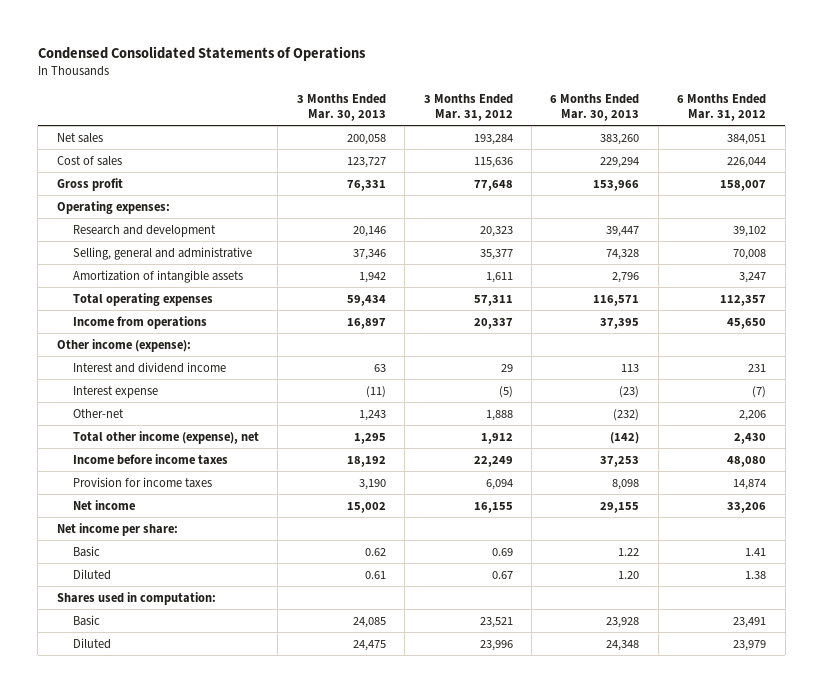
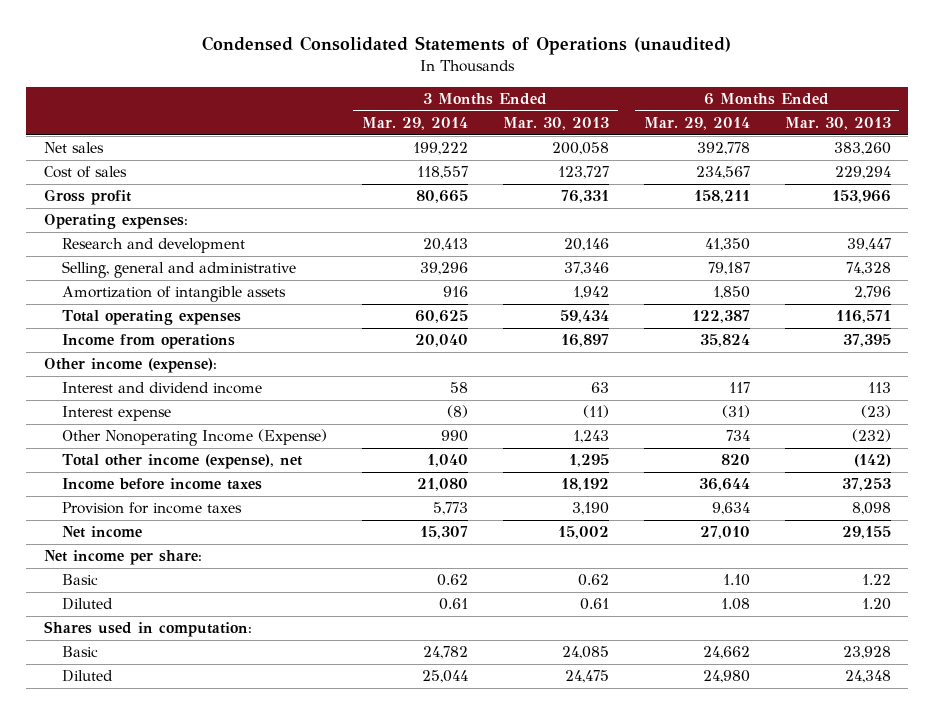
[37,45,366,61] Condensed Consolidated Statements of Operations -> [202,36,732,56] Condensed Consolidated Statements of Operations (unaudited)
[423,94,513,121] 3 Months Ended Mar. 31, 2012 -> none
[677,94,767,121] 6 Months Ended Mar. 31, 2012 -> none
none -> [362,117,469,131] Mar. 29, 2014
none -> [643,117,750,131] Mar. 29, 2014
[72,408,124,418] Other-net -> [62,429,328,447] Other Nonoperating Income (Expense)

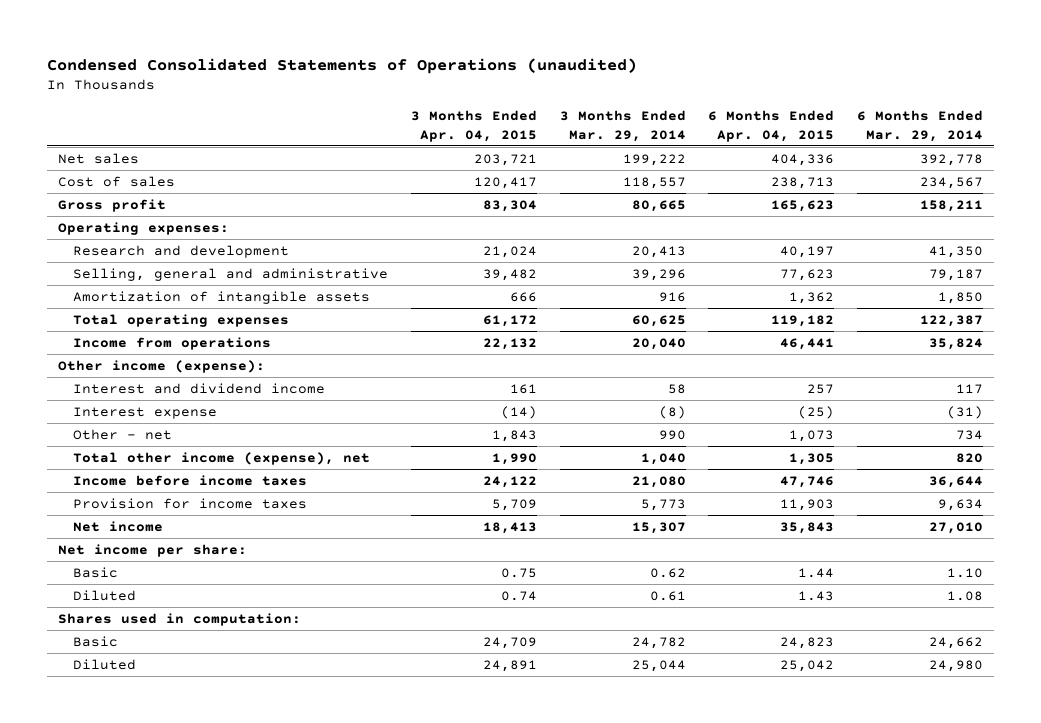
[502,117,609,131] Mar. 30, 2013 -> none
[784,117,891,131] Mar. 30, 2013 -> none
none -> [411,109,538,142] 3 Months Ended Apr. 04, 2015
none -> [708,109,835,142] 6 Months Ended Apr. 04, 2015
[62,429,328,447] Other Nonoperating Income (Expense) -> [73,428,173,440] Other - net

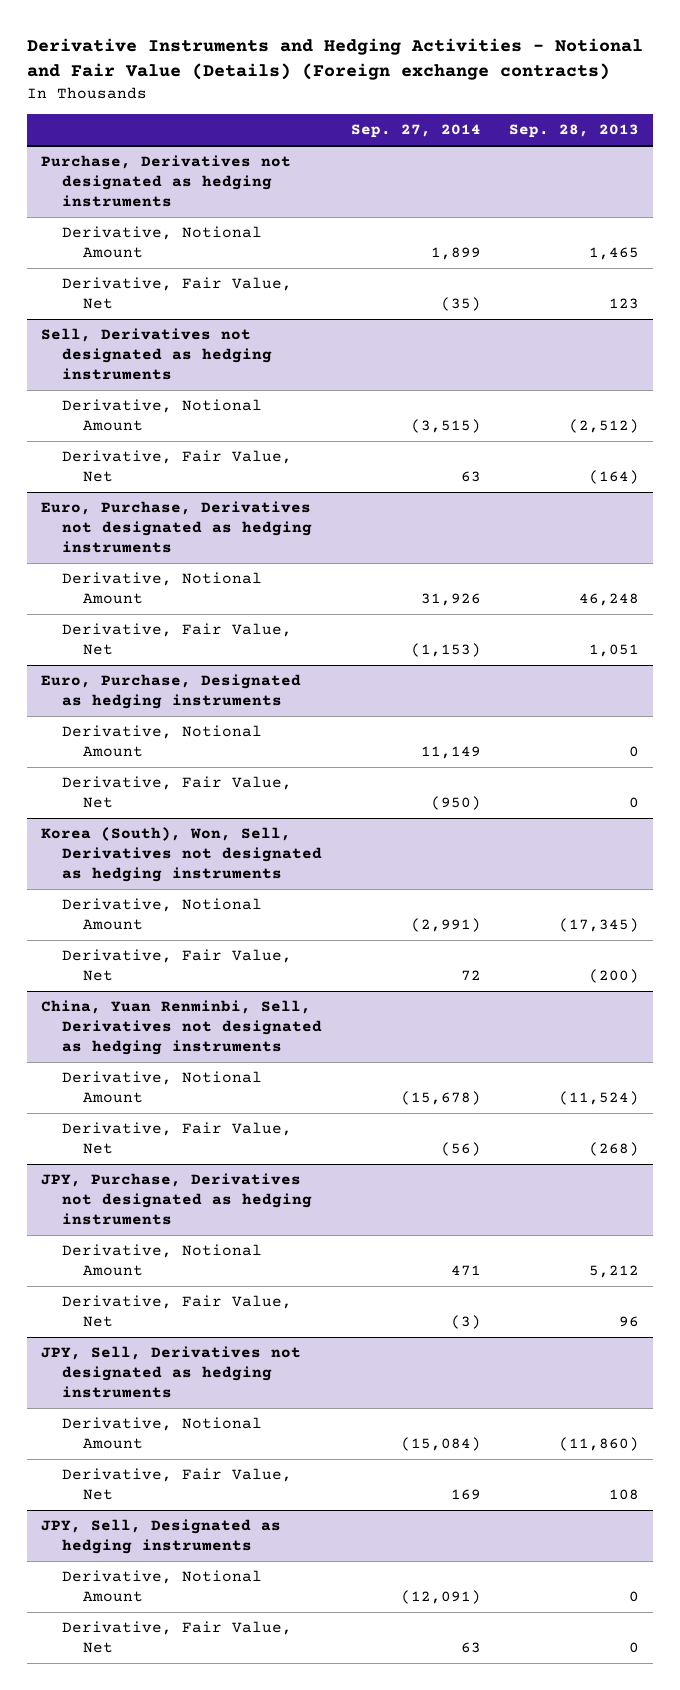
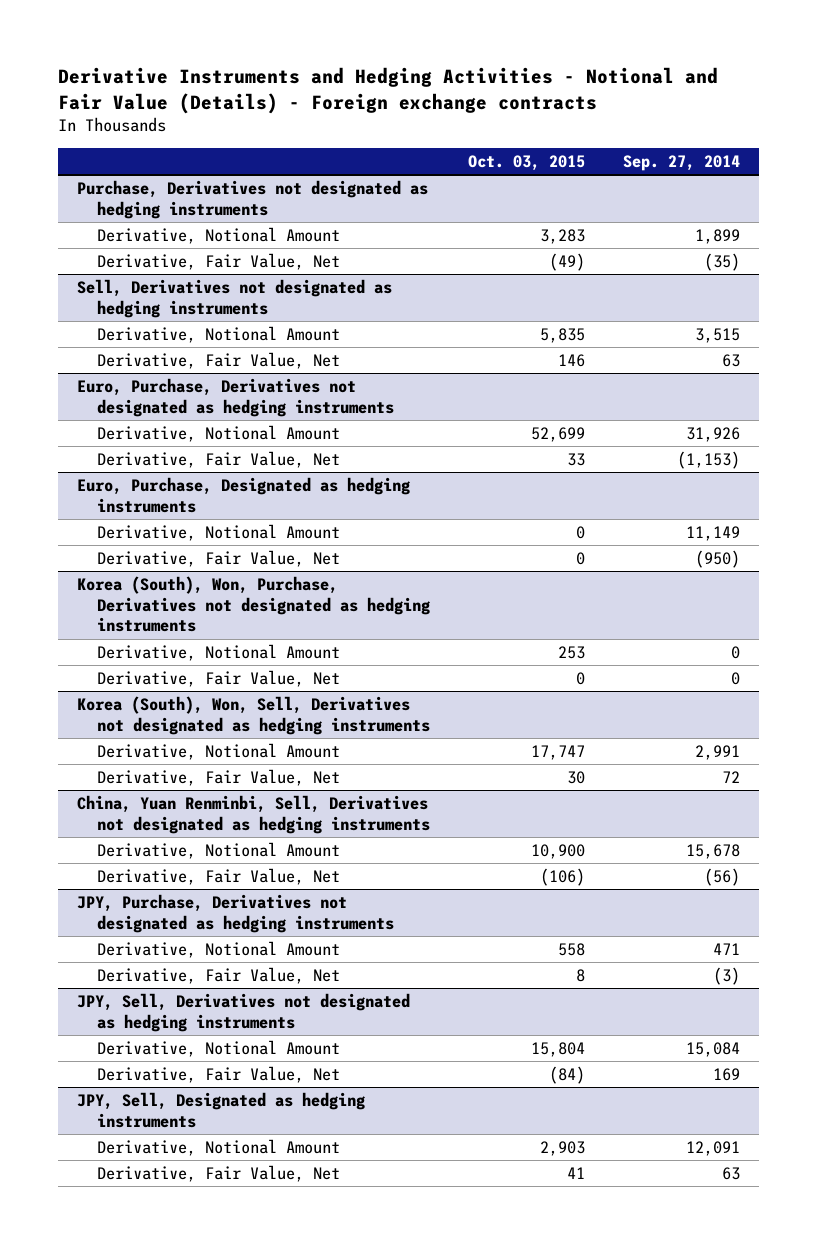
[26,38,643,81] Derivative Instruments and Hedging Activities - Notional and Fair Value (Details) (Foreign exchange contracts) -> [57,67,718,114] Derivative Instruments and Hedging Activities - Notional and Fair Value (Details) - Foreign exchange contracts
[509,124,640,139] Sep. 28, 2013 -> none
none -> [467,154,585,171] Oct. 03, 2015
[410,419,481,434] (3,515) -> [694,327,740,343] 3,515
none -> [76,575,430,633] Korea (South), Won, Purchase, Derivatives not designated as hedging instruments
none -> [96,643,340,661] Derivative, Notional Amount
none -> [96,669,340,687] Derivative, Fair Value, Net
[410,918,481,933] (2,991) -> [694,744,740,760] 2,991
[400,1091,481,1106] (15,678) -> [685,843,740,859] 15,678
[400,1437,481,1452] (15,084) -> [685,1041,740,1057] 15,084
[400,1590,481,1605] (12,091) -> [685,1140,740,1156] 12,091

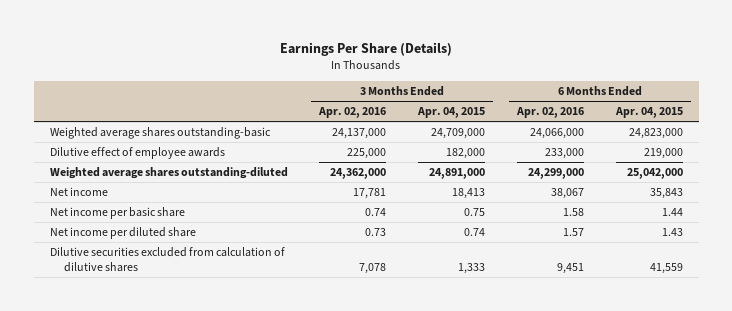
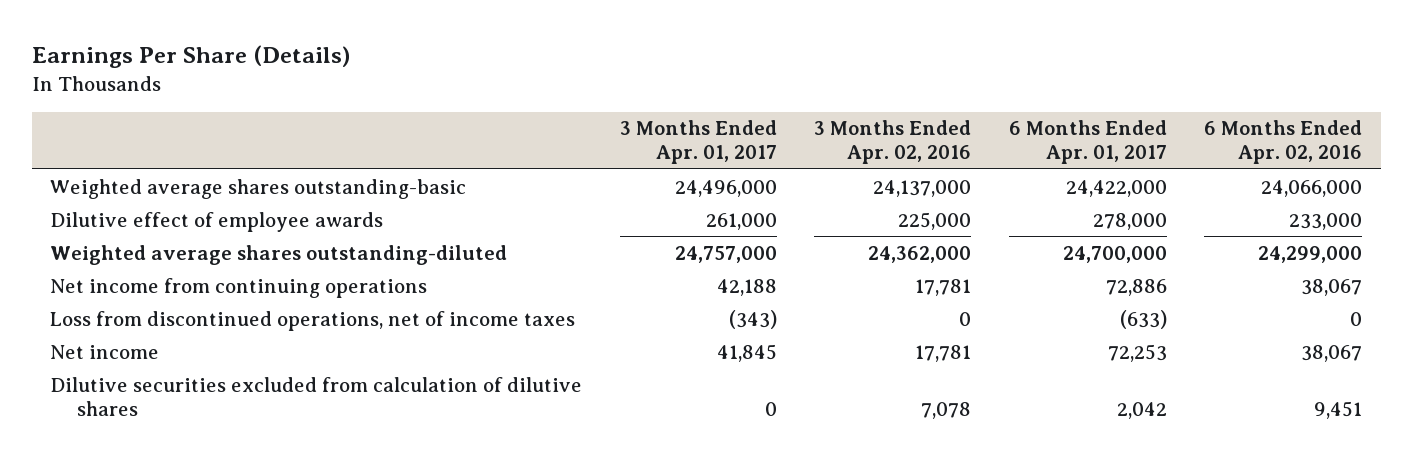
[417,107,486,119] Apr. 04, 2015 -> none
[614,107,683,119] Apr. 04, 2015 -> none
none -> [619,120,777,165] 3 Months Ended Apr. 01, 2017
none -> [1008,120,1167,165] 6 Months Ended Apr. 01, 2017
none -> [50,277,428,298] Net income from continuing operations
none -> [50,310,576,331] Loss from discontinued operations, net of income taxes
[49,207,185,220] Net income per basic share -> none
[49,227,196,240] Net income per diluted share -> none

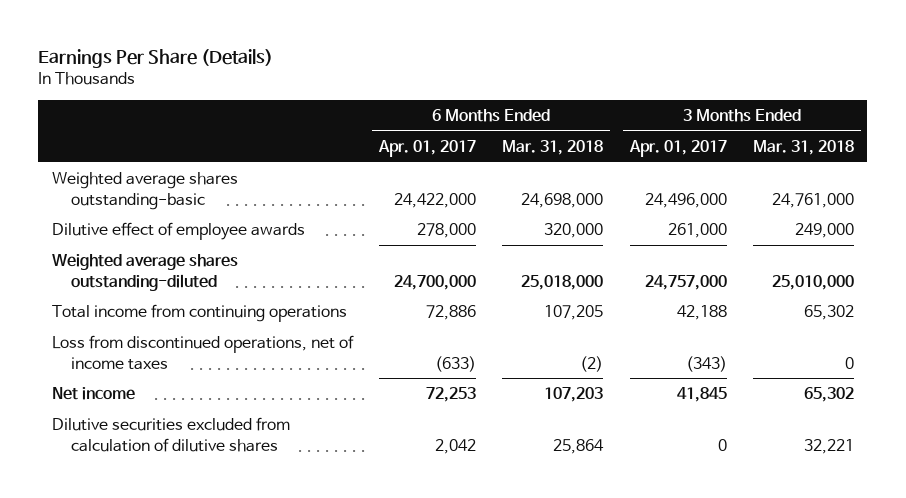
[814,120,972,165] 3 Months Ended Apr. 02, 2016 -> none
[1203,120,1362,165] 6 Months Ended Apr. 02, 2016 -> none
none -> [502,139,604,155] Mar. 31, 2018
none -> [753,139,855,155] Mar. 31, 2018
[50,277,428,298] Net income from continuing operations -> [51,304,347,323] Total income from continuing operations

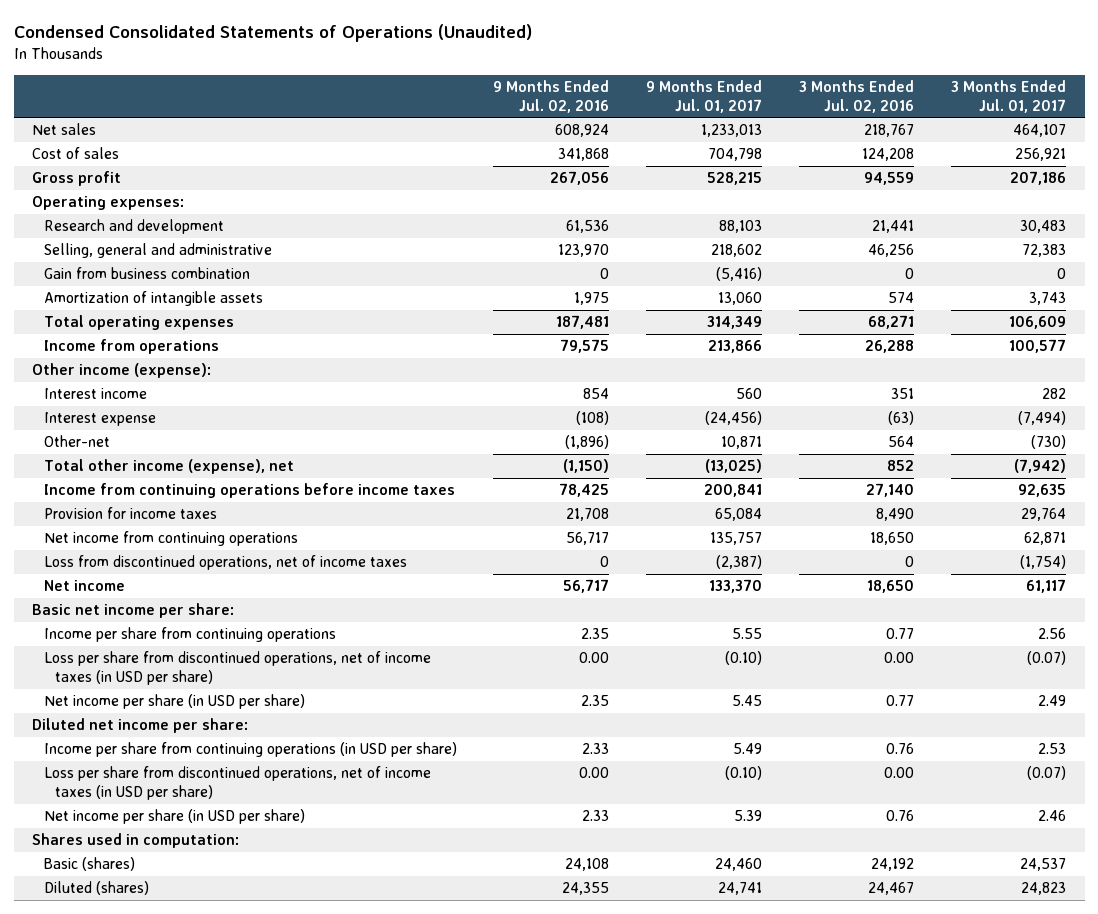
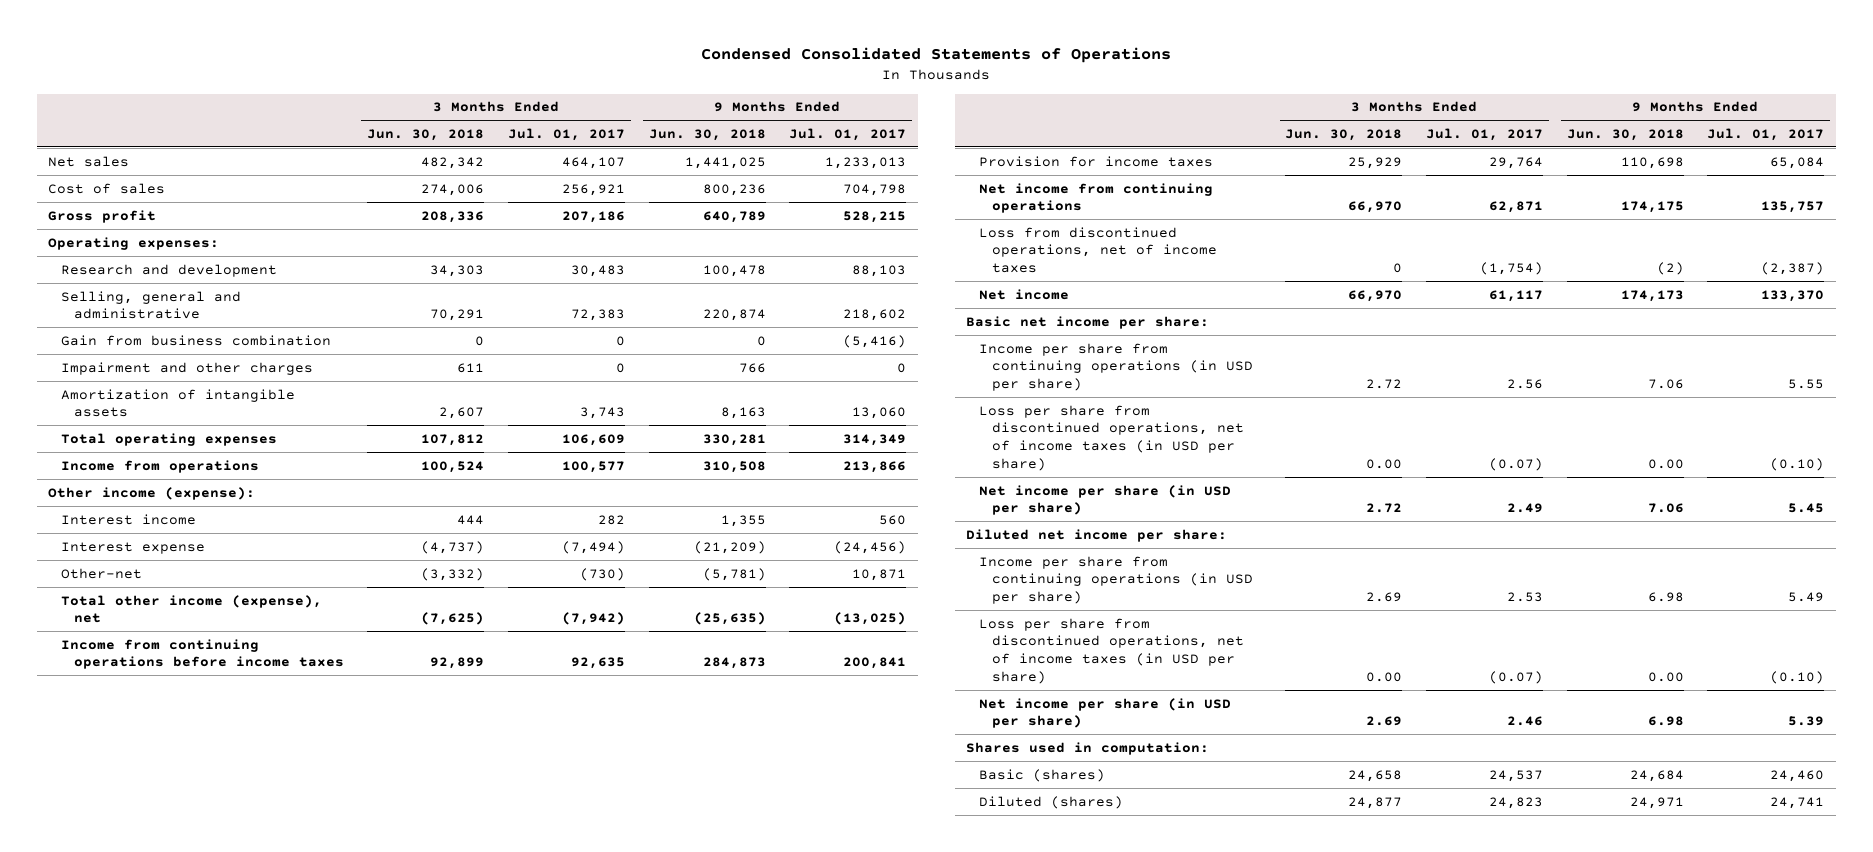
[13,23,532,42] Condensed Consolidated Statements of Operations (Unaudited) -> [701,47,1172,64] Condensed Consolidated Statements of Operations
[493,79,610,113] 9 Months Ended Jul. 02, 2016 -> none
[799,79,915,113] 3 Months Ended Jul. 02, 2016 -> none
none -> [367,128,485,141] Jun. 30, 2018
none -> [648,128,766,141] Jun. 30, 2018
none -> [61,361,314,375] Impairment and other charges
[43,627,336,643] Income per share from continuing operations -> [979,342,1253,391] Income per share from continuing operations (in USD per share)

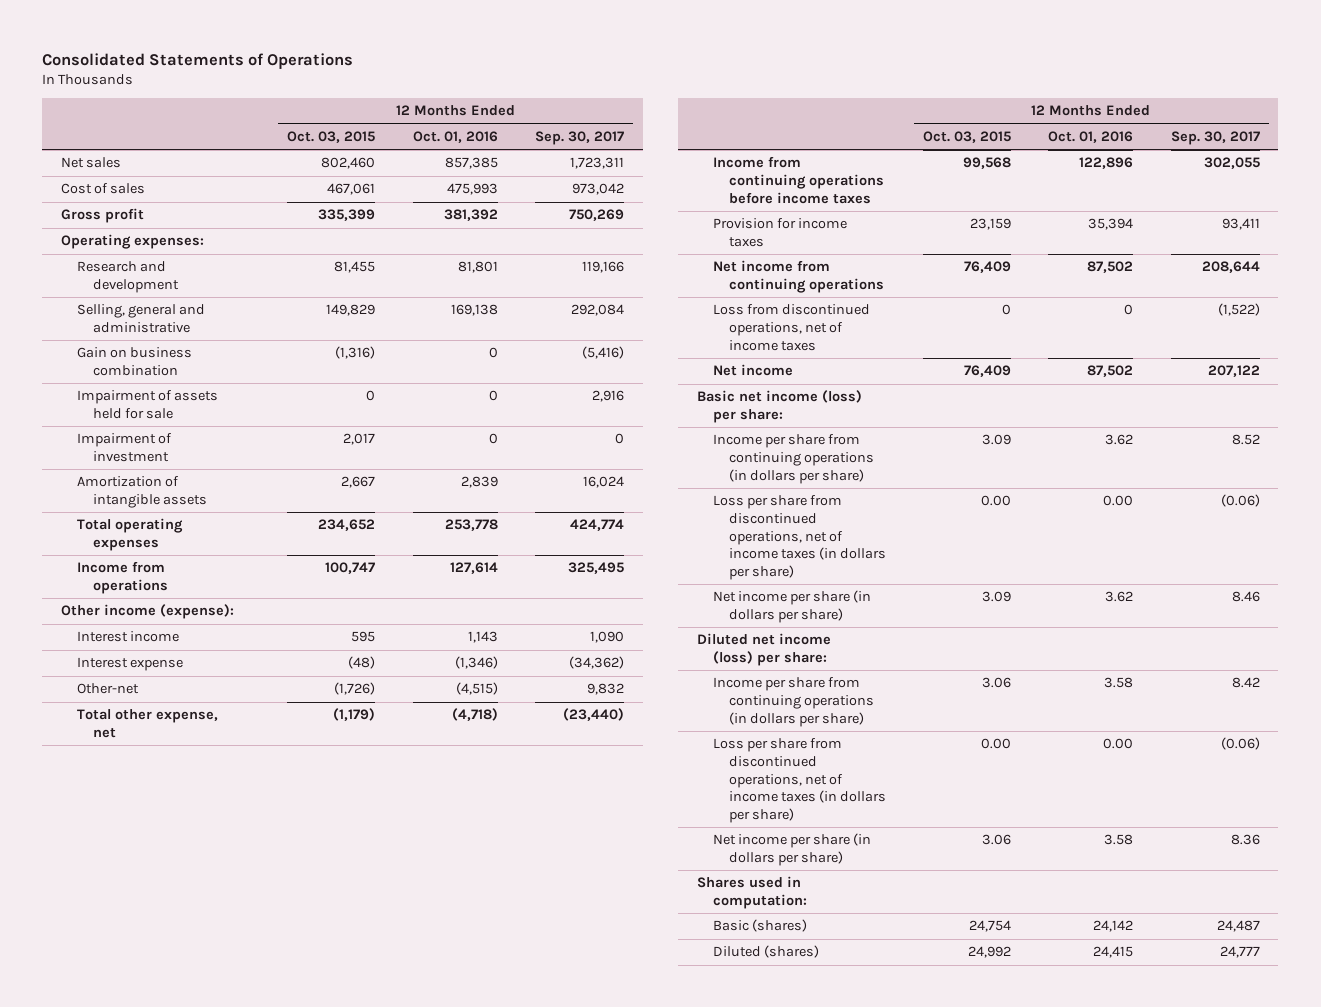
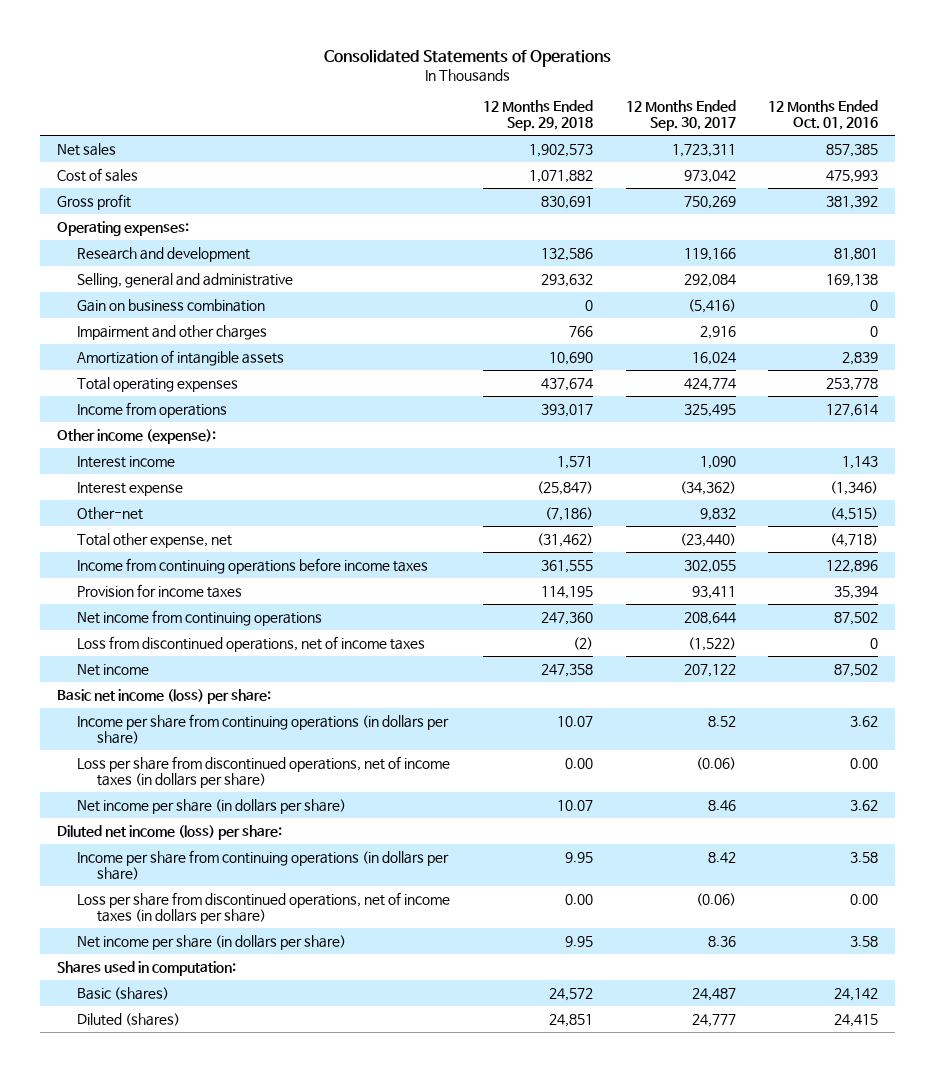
[287,130,376,143] Oct. 03, 2015 -> none
none -> [482,100,593,132] 12 Months Ended Sep. 29, 2018
[77,433,173,462] Impairment of investment -> none
[77,390,219,419] Impairment of assets held for sale -> [76,324,267,340] Impairment and other charges

